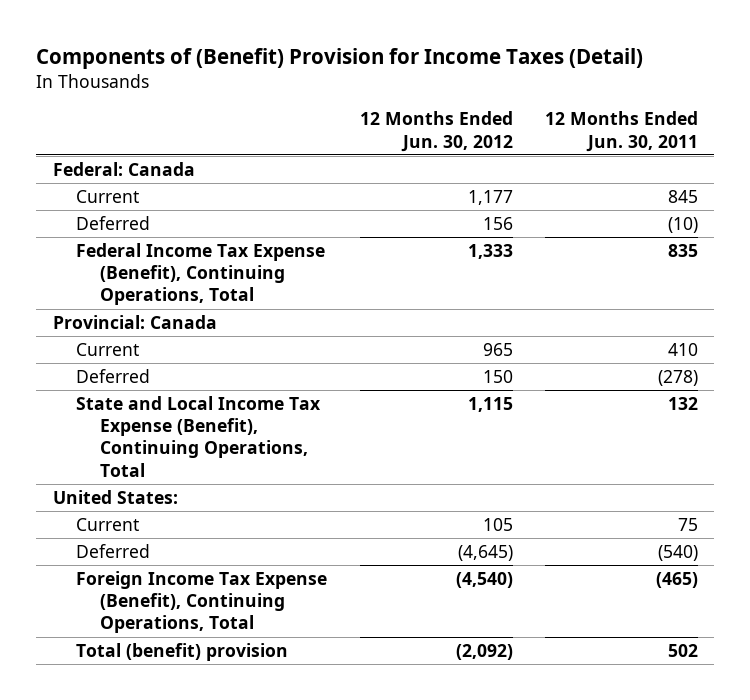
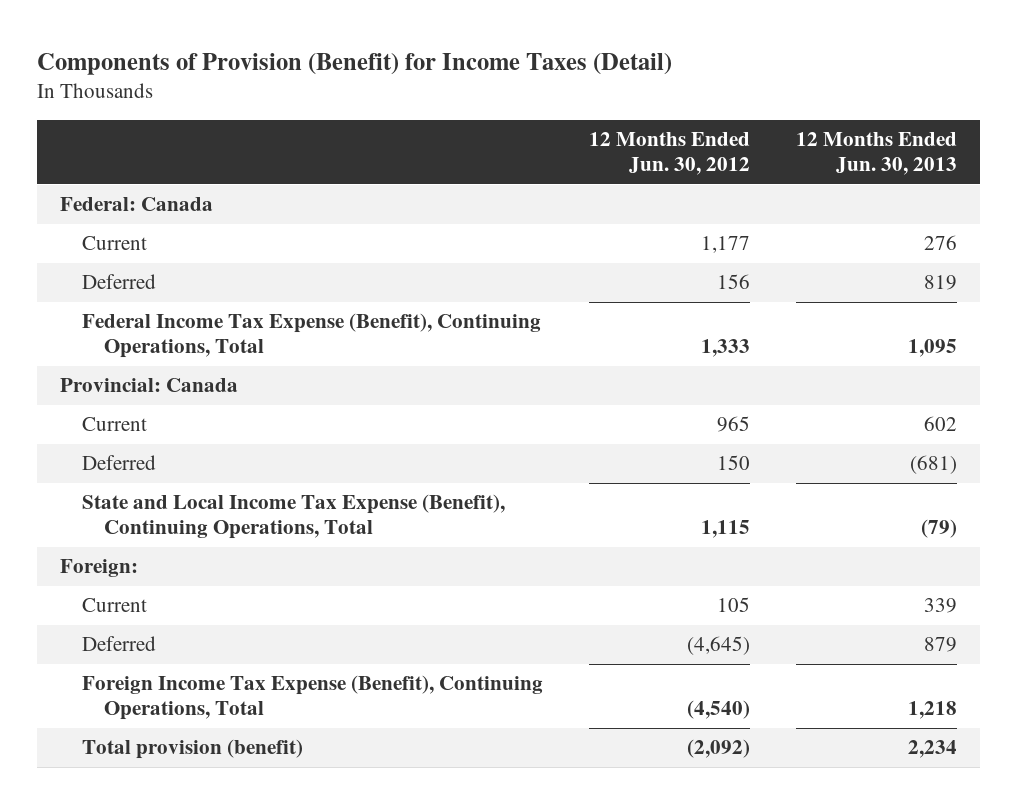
[36,47,644,69] Components of (Benefit) Provision for Income Taxes (Detail) -> [36,52,672,75] Components of Provision (Benefit) for Income Taxes (Detail)
[544,111,698,152] 12 Months Ended Jun. 30, 2011 -> none
none -> [796,132,958,176] 12 Months Ended Jun. 30, 2013
[52,489,178,504] United States: -> [59,559,138,578] Foreign:
[76,642,289,661] Total (benefit) provision -> [81,739,303,760] Total provision (benefit)

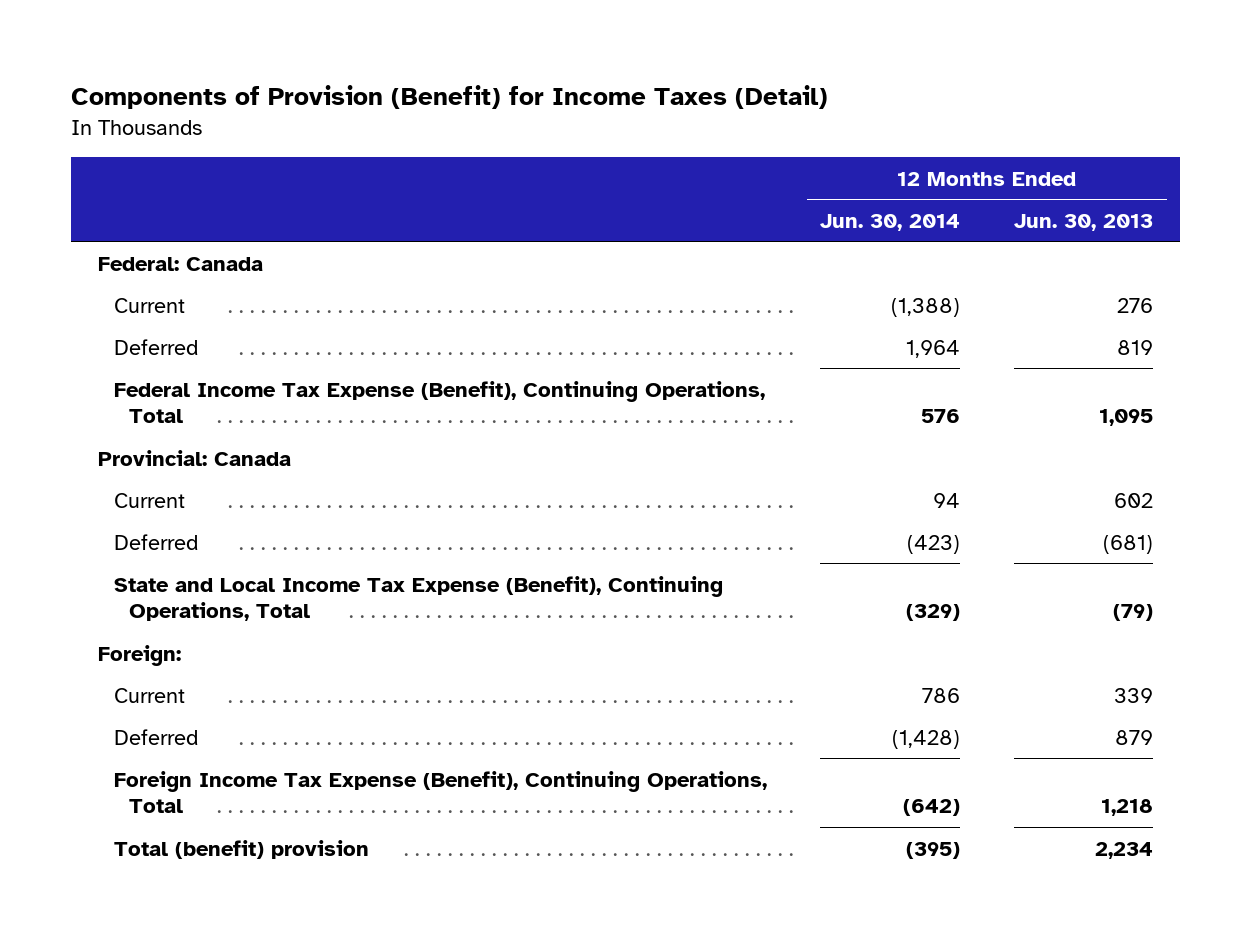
[589,132,751,176] 12 Months Ended Jun. 30, 2012 -> none
none -> [820,213,961,231] Jun. 30, 2014
[81,739,303,760] Total provision (benefit) -> [113,839,369,859] Total (benefit) provision

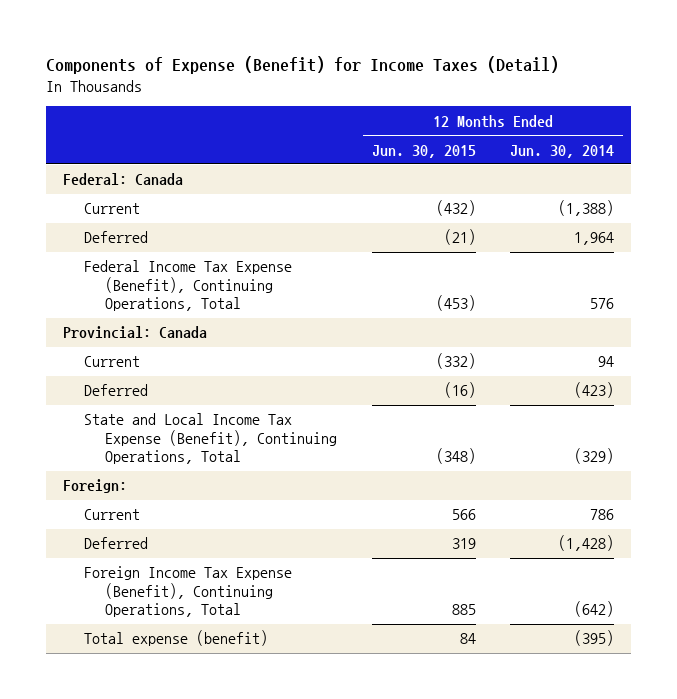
[71,85,829,110] Components of Provision (Benefit) for Income Taxes (Detail) -> [45,56,559,75] Components of Expense (Benefit) for Income Taxes (Detail)
[1014,213,1154,231] Jun. 30, 2013 -> none
none -> [371,144,476,158] Jun. 30, 2015
[113,839,369,859] Total (benefit) provision -> [84,630,269,647] Total expense (benefit)

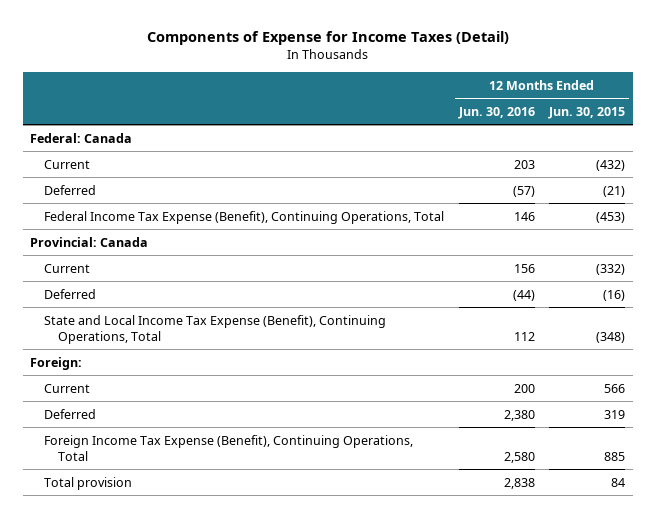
[45,56,559,75] Components of Expense (Benefit) for Income Taxes (Detail) -> [146,31,509,46] Components of Expense for Income Taxes (Detail)
[510,144,615,158] Jun. 30, 2014 -> none
none -> [457,106,535,119] Jun. 30, 2016
[84,630,269,647] Total expense (benefit) -> [44,476,133,490] Total provision

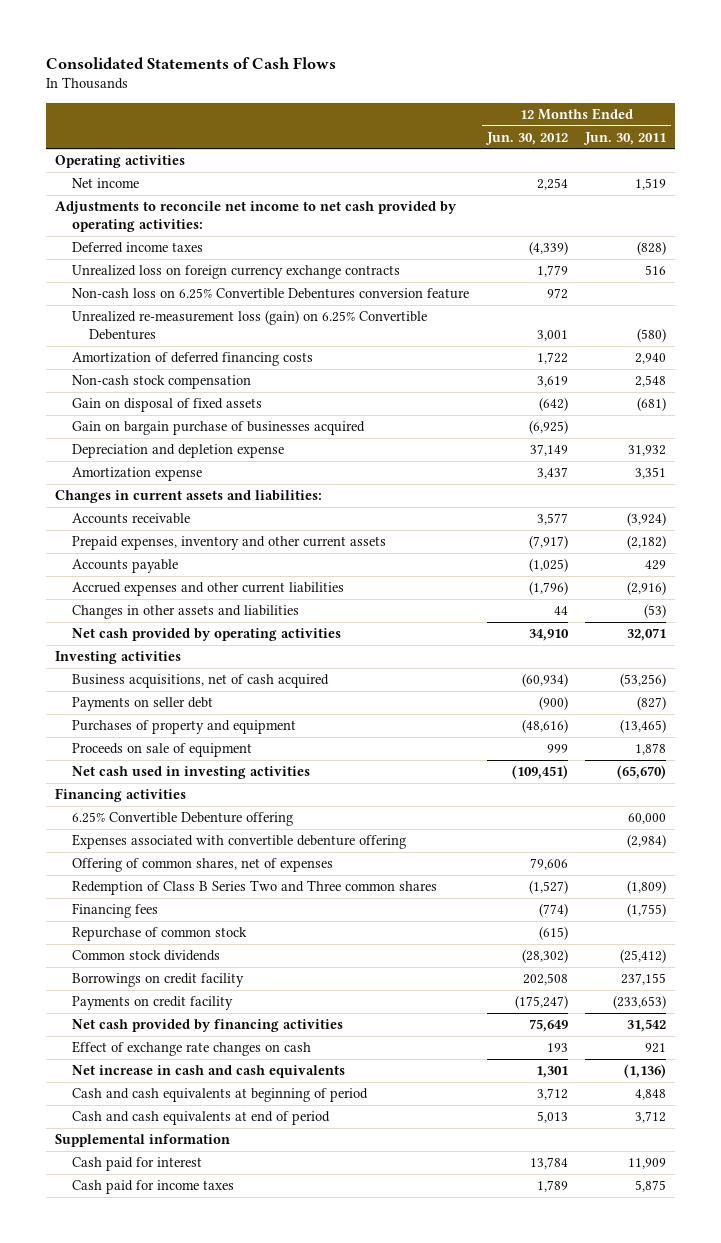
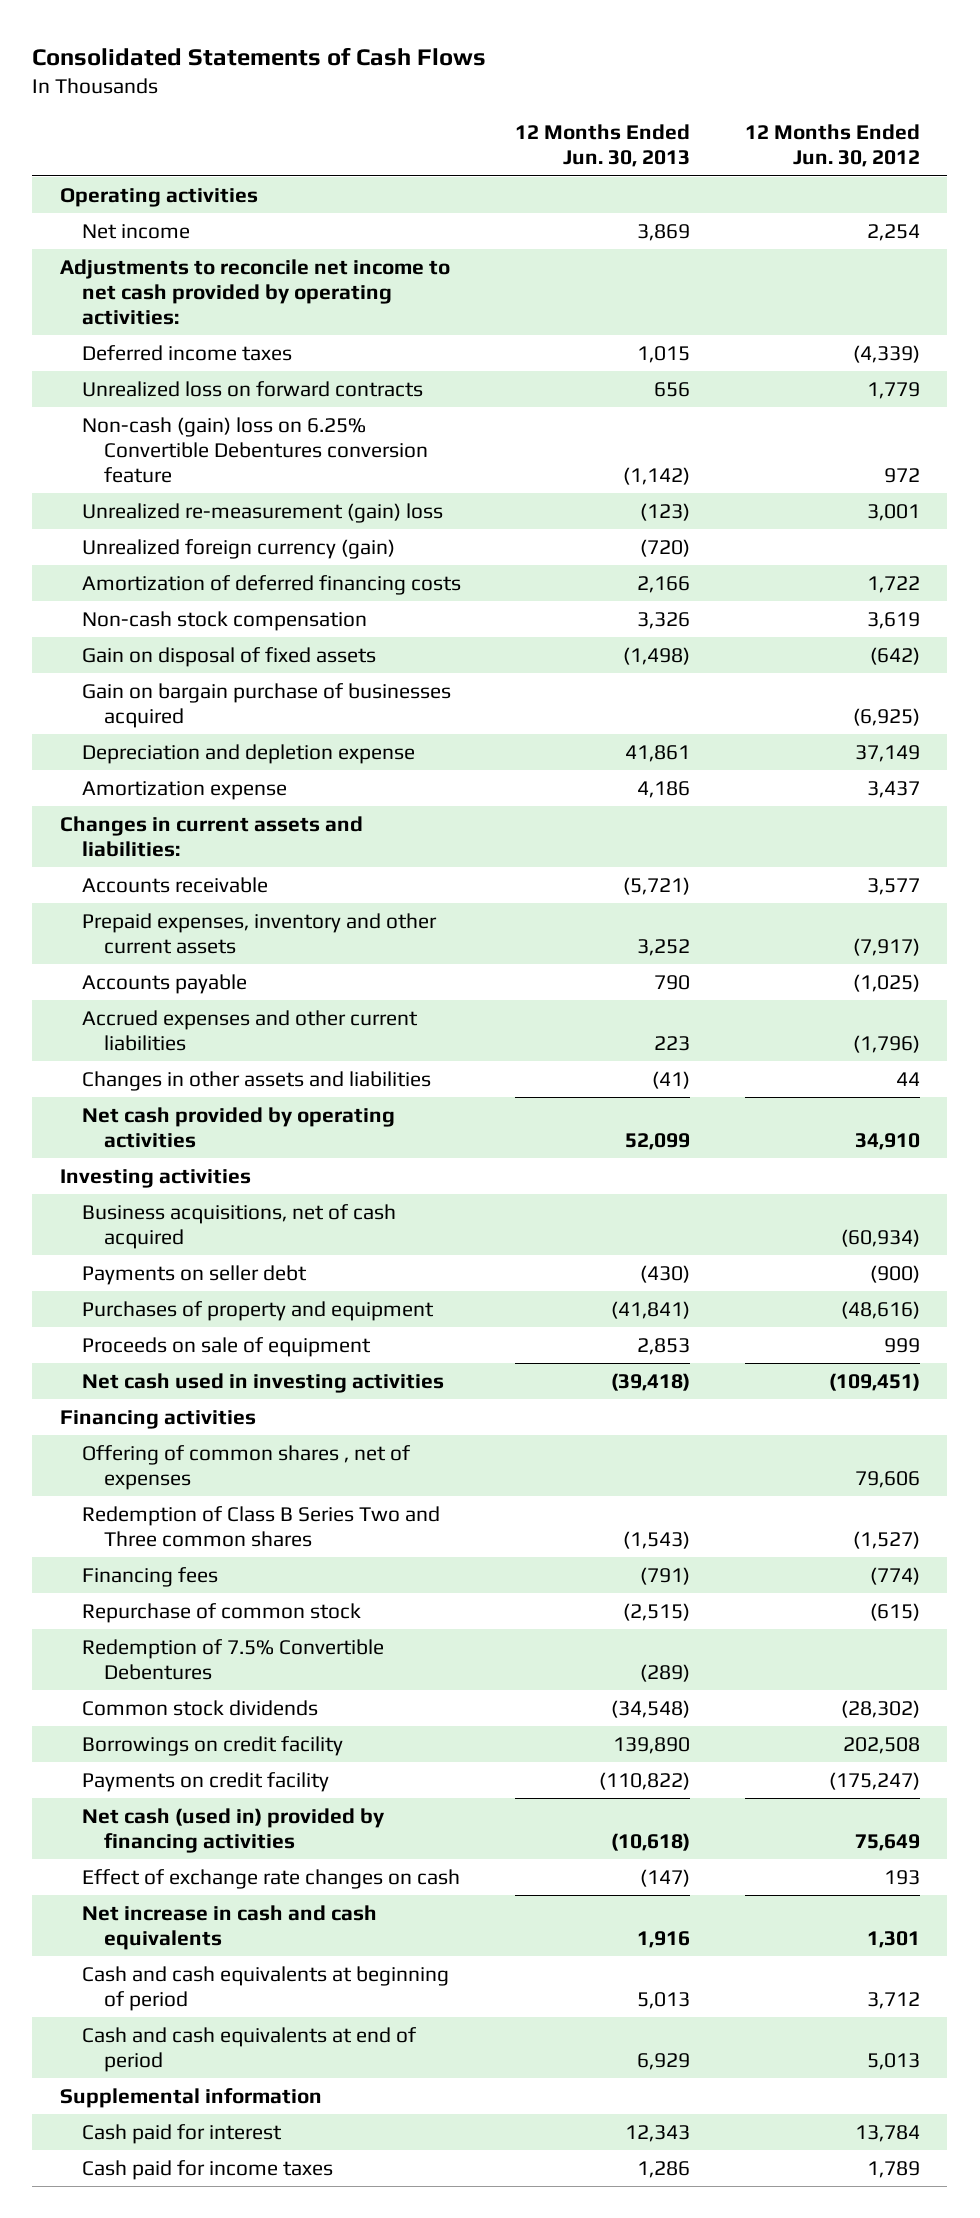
[583,131,667,145] Jun. 30, 2011 -> none
none -> [515,124,691,168] 12 Months Ended Jun. 30, 2013
[72,265,401,280] Unrealized loss on foreign currency exchange contracts -> [81,380,423,397] Unrealized loss on forward contracts
[72,288,470,300] Non-cash loss on 6.25% Convertible Debentures conversion feature -> [81,416,429,484] Non-cash (gain) loss on 6.25% Convertible Debentures conversion feature
[72,310,428,341] Unrealized re-measurement loss (gain) on 6.25% Convertible Debentures -> [81,502,443,523] Unrealized re-measurement (gain) loss
none -> [81,538,395,559] Unrealized foreign currency (gain)
[72,812,294,827] 6.25% Convertible Debenture offering -> none
[72,834,407,850] Expenses associated with convertible debenture offering -> none
[72,858,334,873] Offering of common shares, net of expenses -> [81,1444,411,1491] Offering of common shares , net of expenses
none -> [81,1638,384,1681] Redemption of 7.5% Convertible Debentures
[72,1019,344,1033] Net cash provided by financing activities -> [81,1807,385,1854] Net cash (used in) provided by financing activities

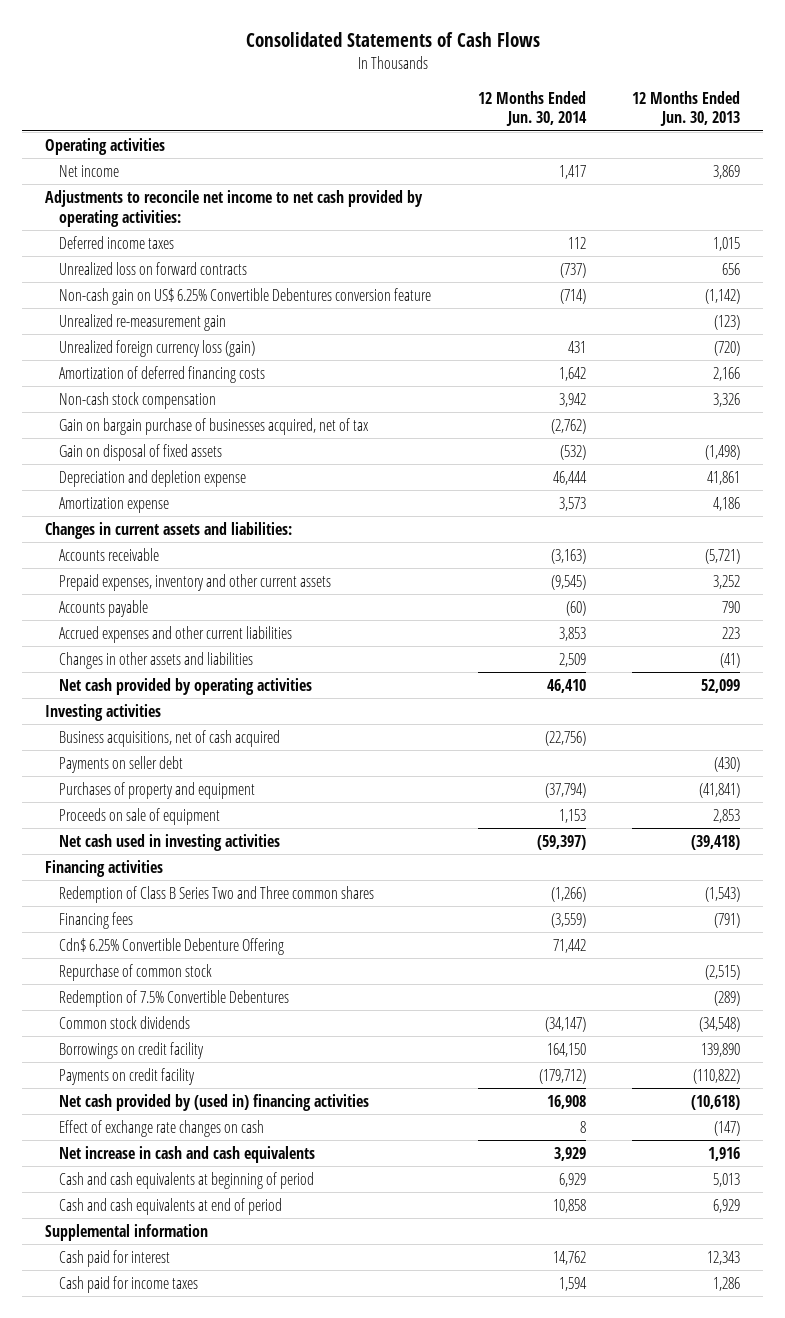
[744,124,920,168] 12 Months Ended Jun. 30, 2012 -> none
none -> [477,90,587,127] 12 Months Ended Jun. 30, 2014
[81,416,429,484] Non-cash (gain) loss on 6.25% Convertible Debentures conversion feature -> [59,287,432,305] Non-cash gain on US$ 6.25% Convertible Debentures conversion feature
[81,502,443,523] Unrealized re-measurement (gain) loss -> [59,313,227,331] Unrealized re-measurement gain
[81,538,395,559] Unrealized foreign currency (gain) -> [59,339,256,357] Unrealized foreign currency loss (gain)
none -> [59,417,370,435] Gain on bargain purchase of businesses acquired, net of tax
[81,682,451,729] Gain on bargain purchase of businesses acquired -> none
[81,1444,411,1491] Offering of common shares , net of expenses -> none
none -> [59,937,285,955] Cdn$ 6.25% Convertible Debenture Offering
[81,1807,385,1854] Net cash (used in) provided by financing activities -> [59,1093,370,1111] Net cash provided by (used in) financing activities

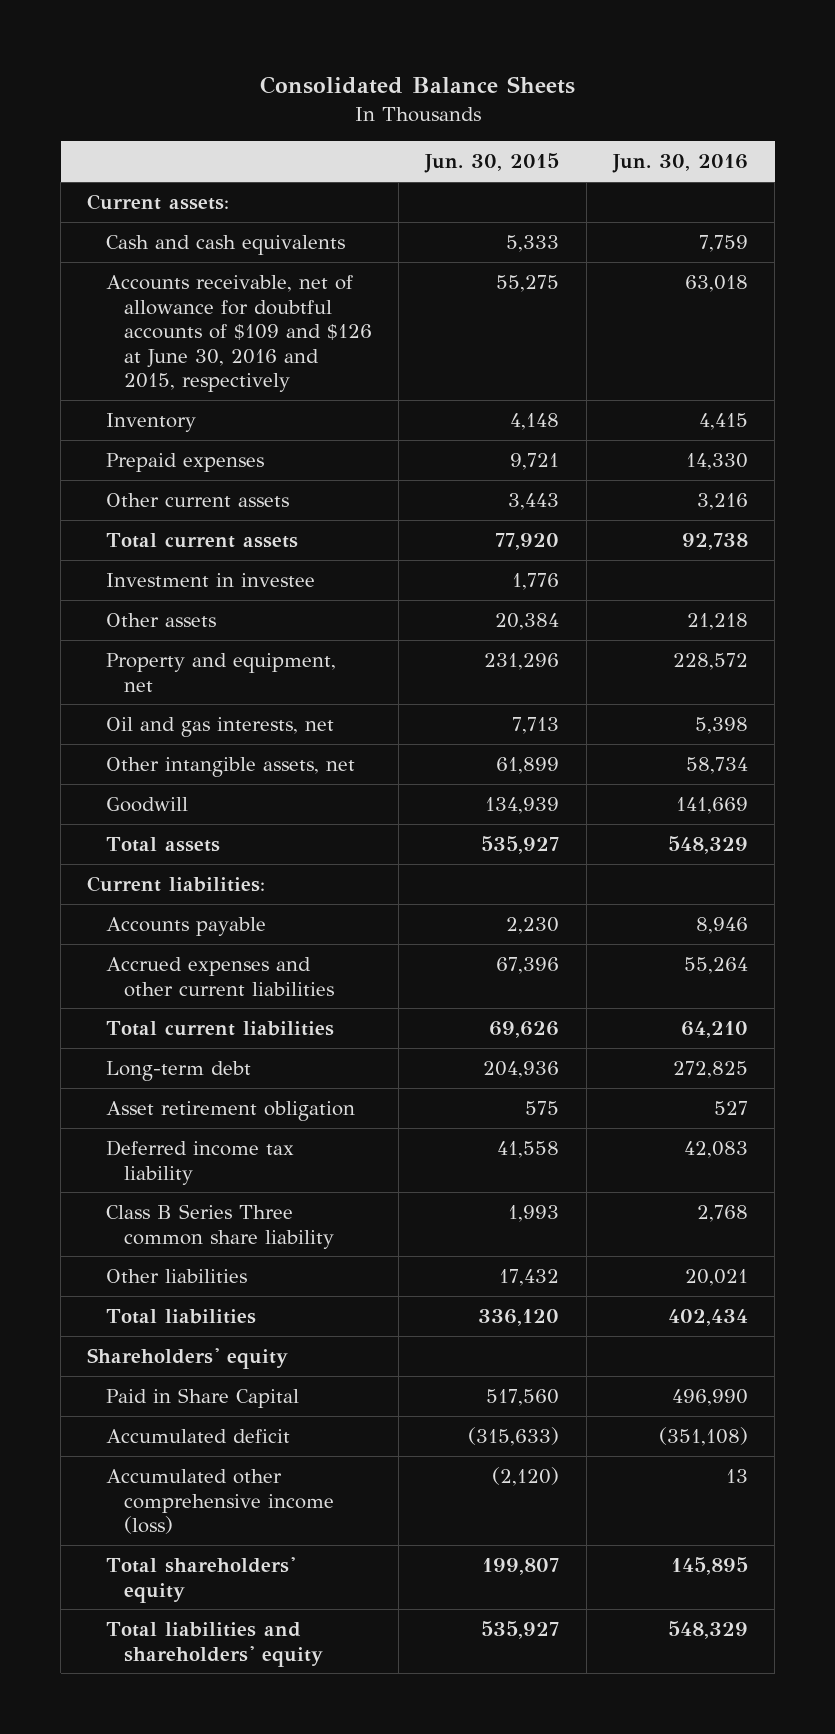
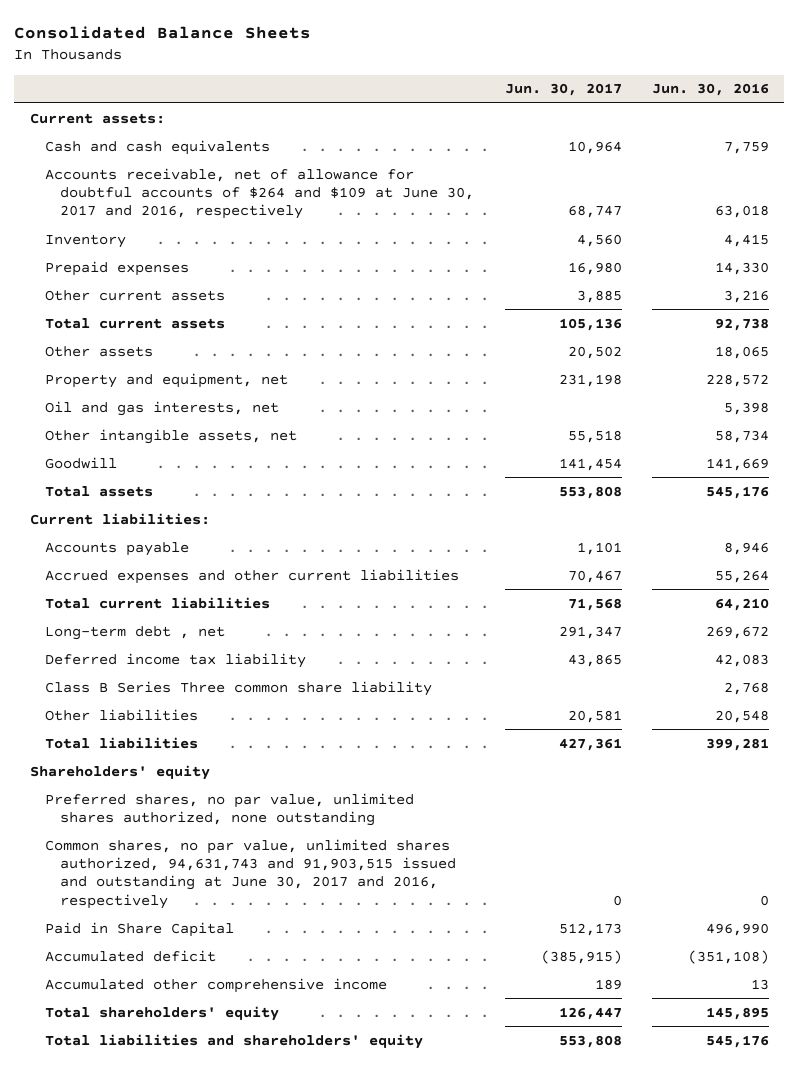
[424,153,560,174] Jun. 30, 2015 -> none
none -> [504,83,622,97] Jun. 30, 2017
[105,275,372,393] Accounts receivable, net of allowance for doubtful accounts of $109 and $126 at June 30, 2016 and 2015, respectively -> [44,167,475,220] Accounts receivable, net of allowance for doubtful accounts of $264 and $109 at June 30, 2017 and 2016, respectively
[105,573,315,588] Investment in investee -> none
[686,613,748,631] 21,218 -> [714,345,769,359] 18,065
[667,836,748,855] 548,329 -> [705,485,769,499] 545,176
[105,1101,355,1122] Asset retirement obligation -> none
[105,1061,251,1082] Long-term debt -> [44,625,225,640] Long-term debt , net
[672,1061,748,1079] 272,825 -> [705,625,769,639] 269,672
[684,1269,748,1287] 20,021 -> [714,709,769,723] 20,548
[667,1309,748,1327] 402,434 -> [705,737,769,751] 399,281
none -> [44,792,414,826] Preferred shares, no par value, unlimited shares authorized, none outstanding
none -> [44,838,457,909] Common shares, no par value, unlimited shares authorized, 94,631,743 and 91,903,515 issued and outstanding at June 30, 2017 and 2016, respectively
[105,1469,334,1535] Accumulated other comprehensive income (loss) -> [44,977,387,993] Accumulated other comprehensive income
[667,1621,748,1640] 548,329 -> [705,1034,769,1048] 545,176

